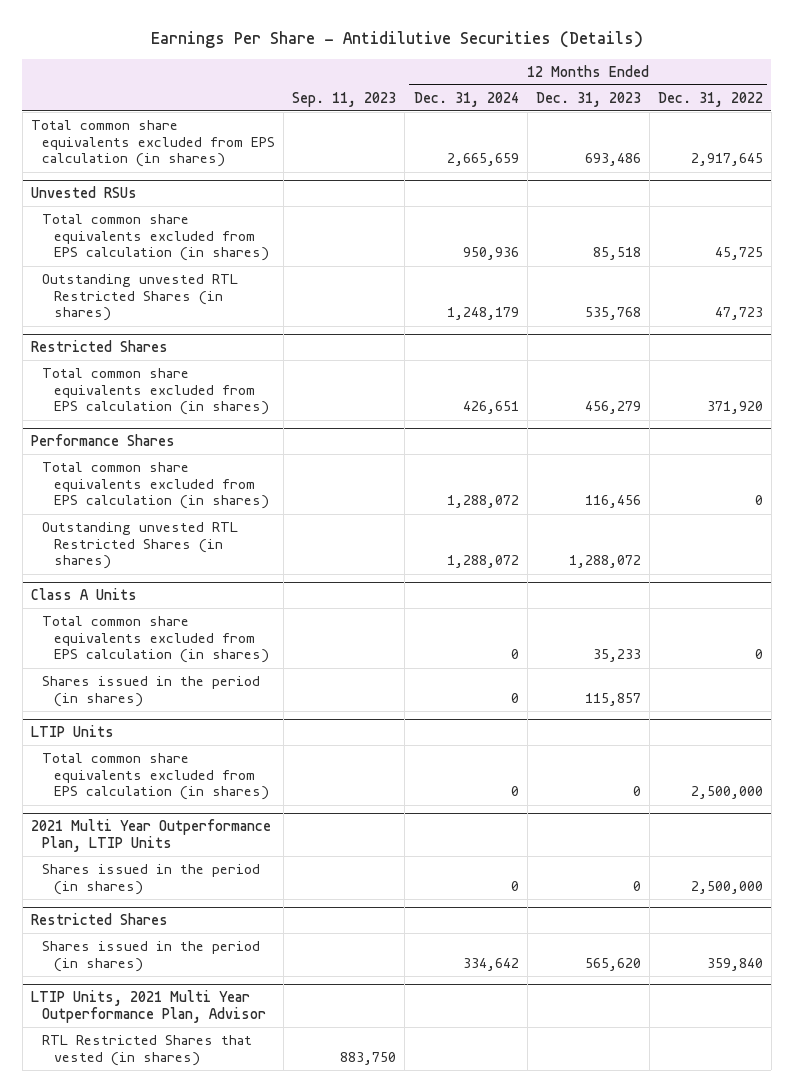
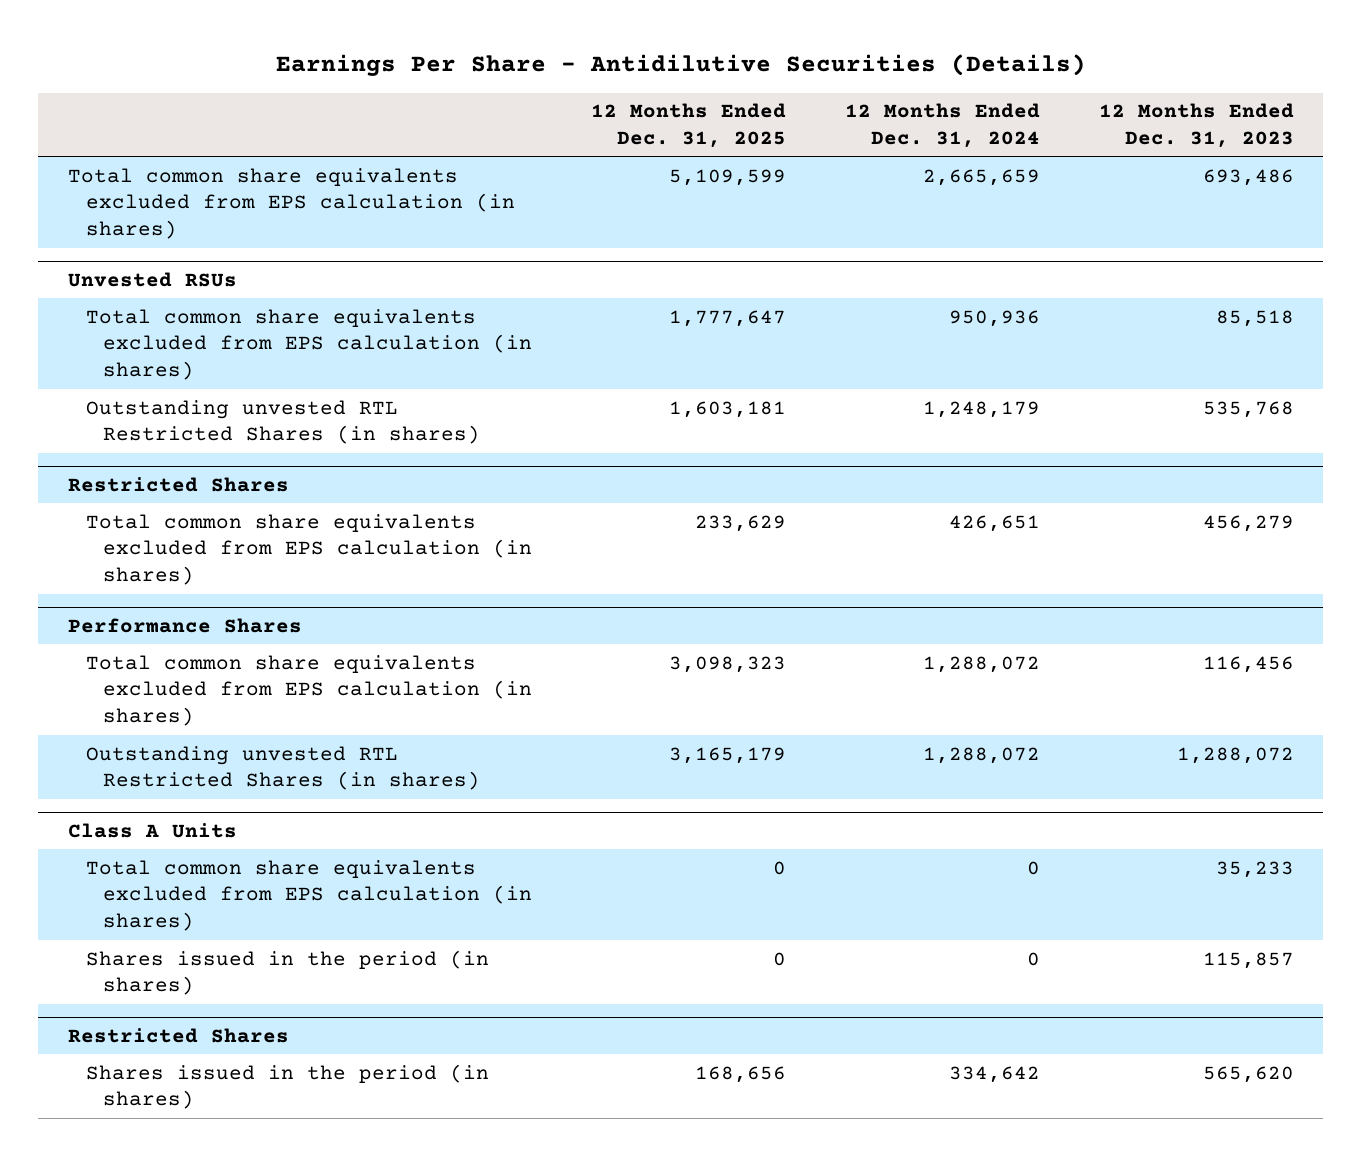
[292,91,397,107] Sep. 11, 2023 -> none
[657,91,763,107] Dec. 31, 2022 -> none
none -> [591,103,787,149] 12 Months Ended Dec. 31, 2025
[30,725,114,738] LTIP Units -> none
[42,752,269,801] Total common share equivalents excluded from EPS calculation (in shares) -> none
[30,819,271,853] 2021 Multi Year Outperformance Plan, LTIP Units -> none
[42,863,261,895] Shares issued in the period (in shares) -> none
[30,990,267,1024] LTIP Units, 2021 Multi Year Outperformance Plan, Advisor -> none
[42,1034,253,1066] RTL Restricted Shares that vested (in shares) -> none

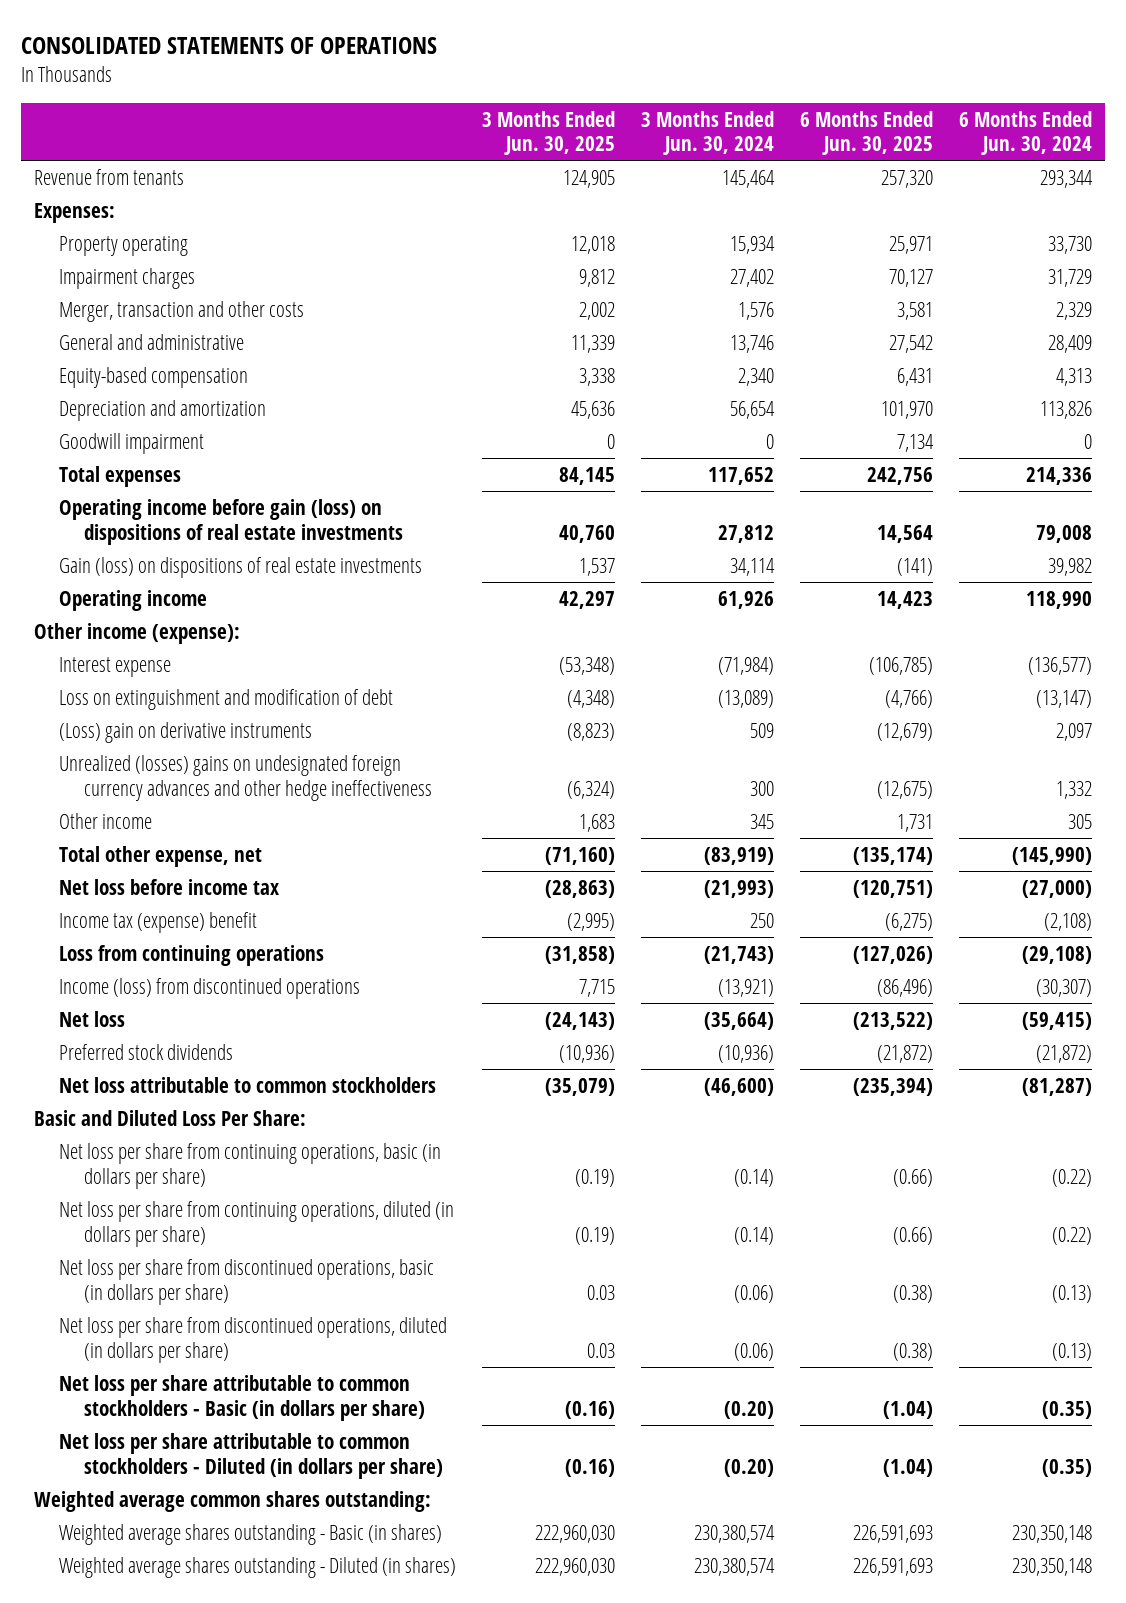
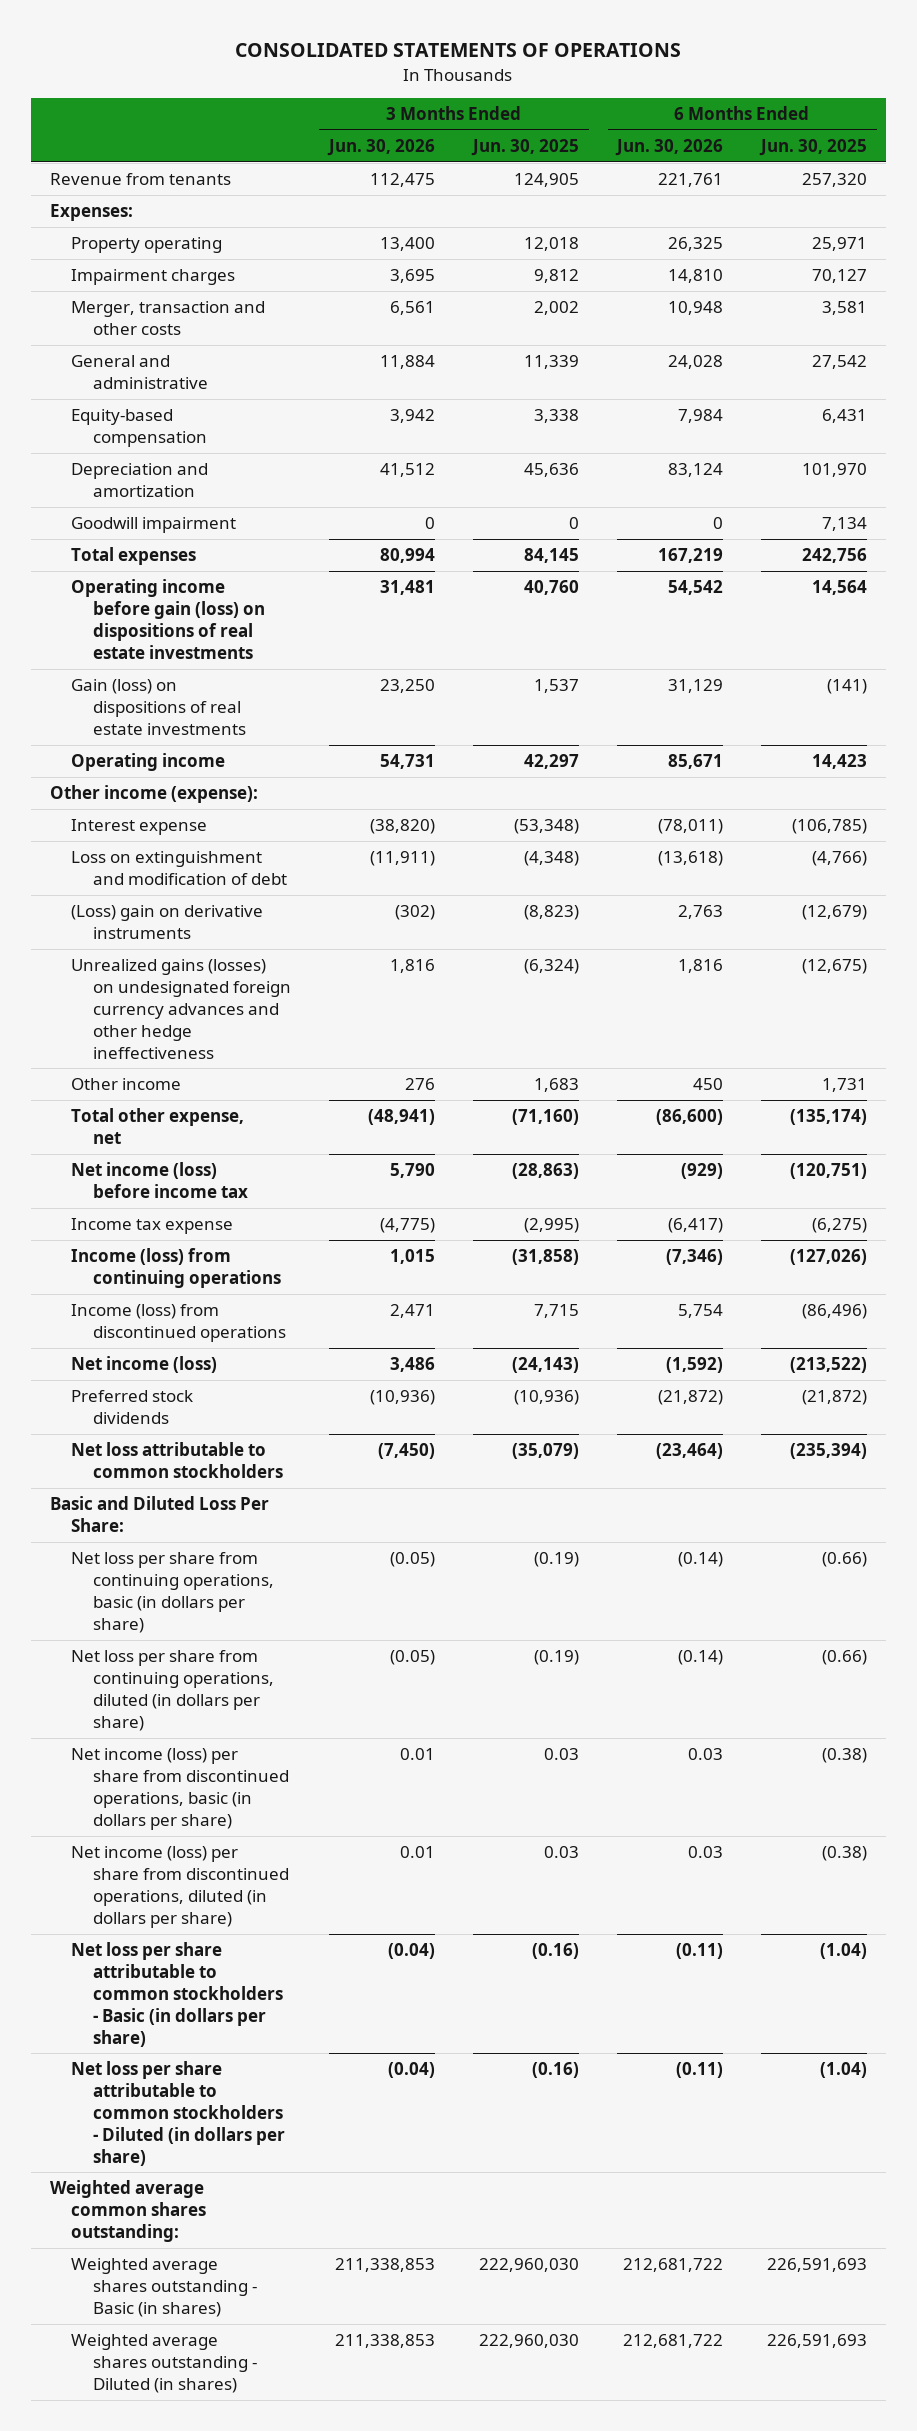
[640,110,774,156] 3 Months Ended Jun. 30, 2024 -> none
[958,110,1092,156] 6 Months Ended Jun. 30, 2024 -> none
none -> [327,138,436,156] Jun. 30, 2026
none -> [615,138,724,156] Jun. 30, 2026
[58,755,432,801] Unrealized (losses) gains on undesignated foreign currency advances and other hedge ineffectiveness -> [71,959,291,1059] Unrealized gains (losses) on undesignated foreign currency advances and other hedge ineffectiveness
[58,879,279,896] Net loss before income tax -> [71,1162,248,1199] Net income (loss) before income tax
[58,912,257,934] Income tax (expense) benefit -> [71,1218,234,1235] Income tax expense
[58,945,324,967] Loss from continuing operations -> [71,1248,281,1289] Income (loss) from continuing operations
[58,1011,125,1028] Net loss -> [71,1356,218,1374] Net income (loss)
[58,1259,434,1305] Net loss per share from discontinued operations, basic (in dollars per share) -> [71,1748,289,1830] Net income (loss) per share from discontinued operations, basic (in dollars per share)
[58,1317,447,1363] Net loss per share from discontinued operations, diluted (in dollars per share) -> [71,1846,289,1928] Net income (loss) per share from discontinued operations, diluted (in dollars per share)

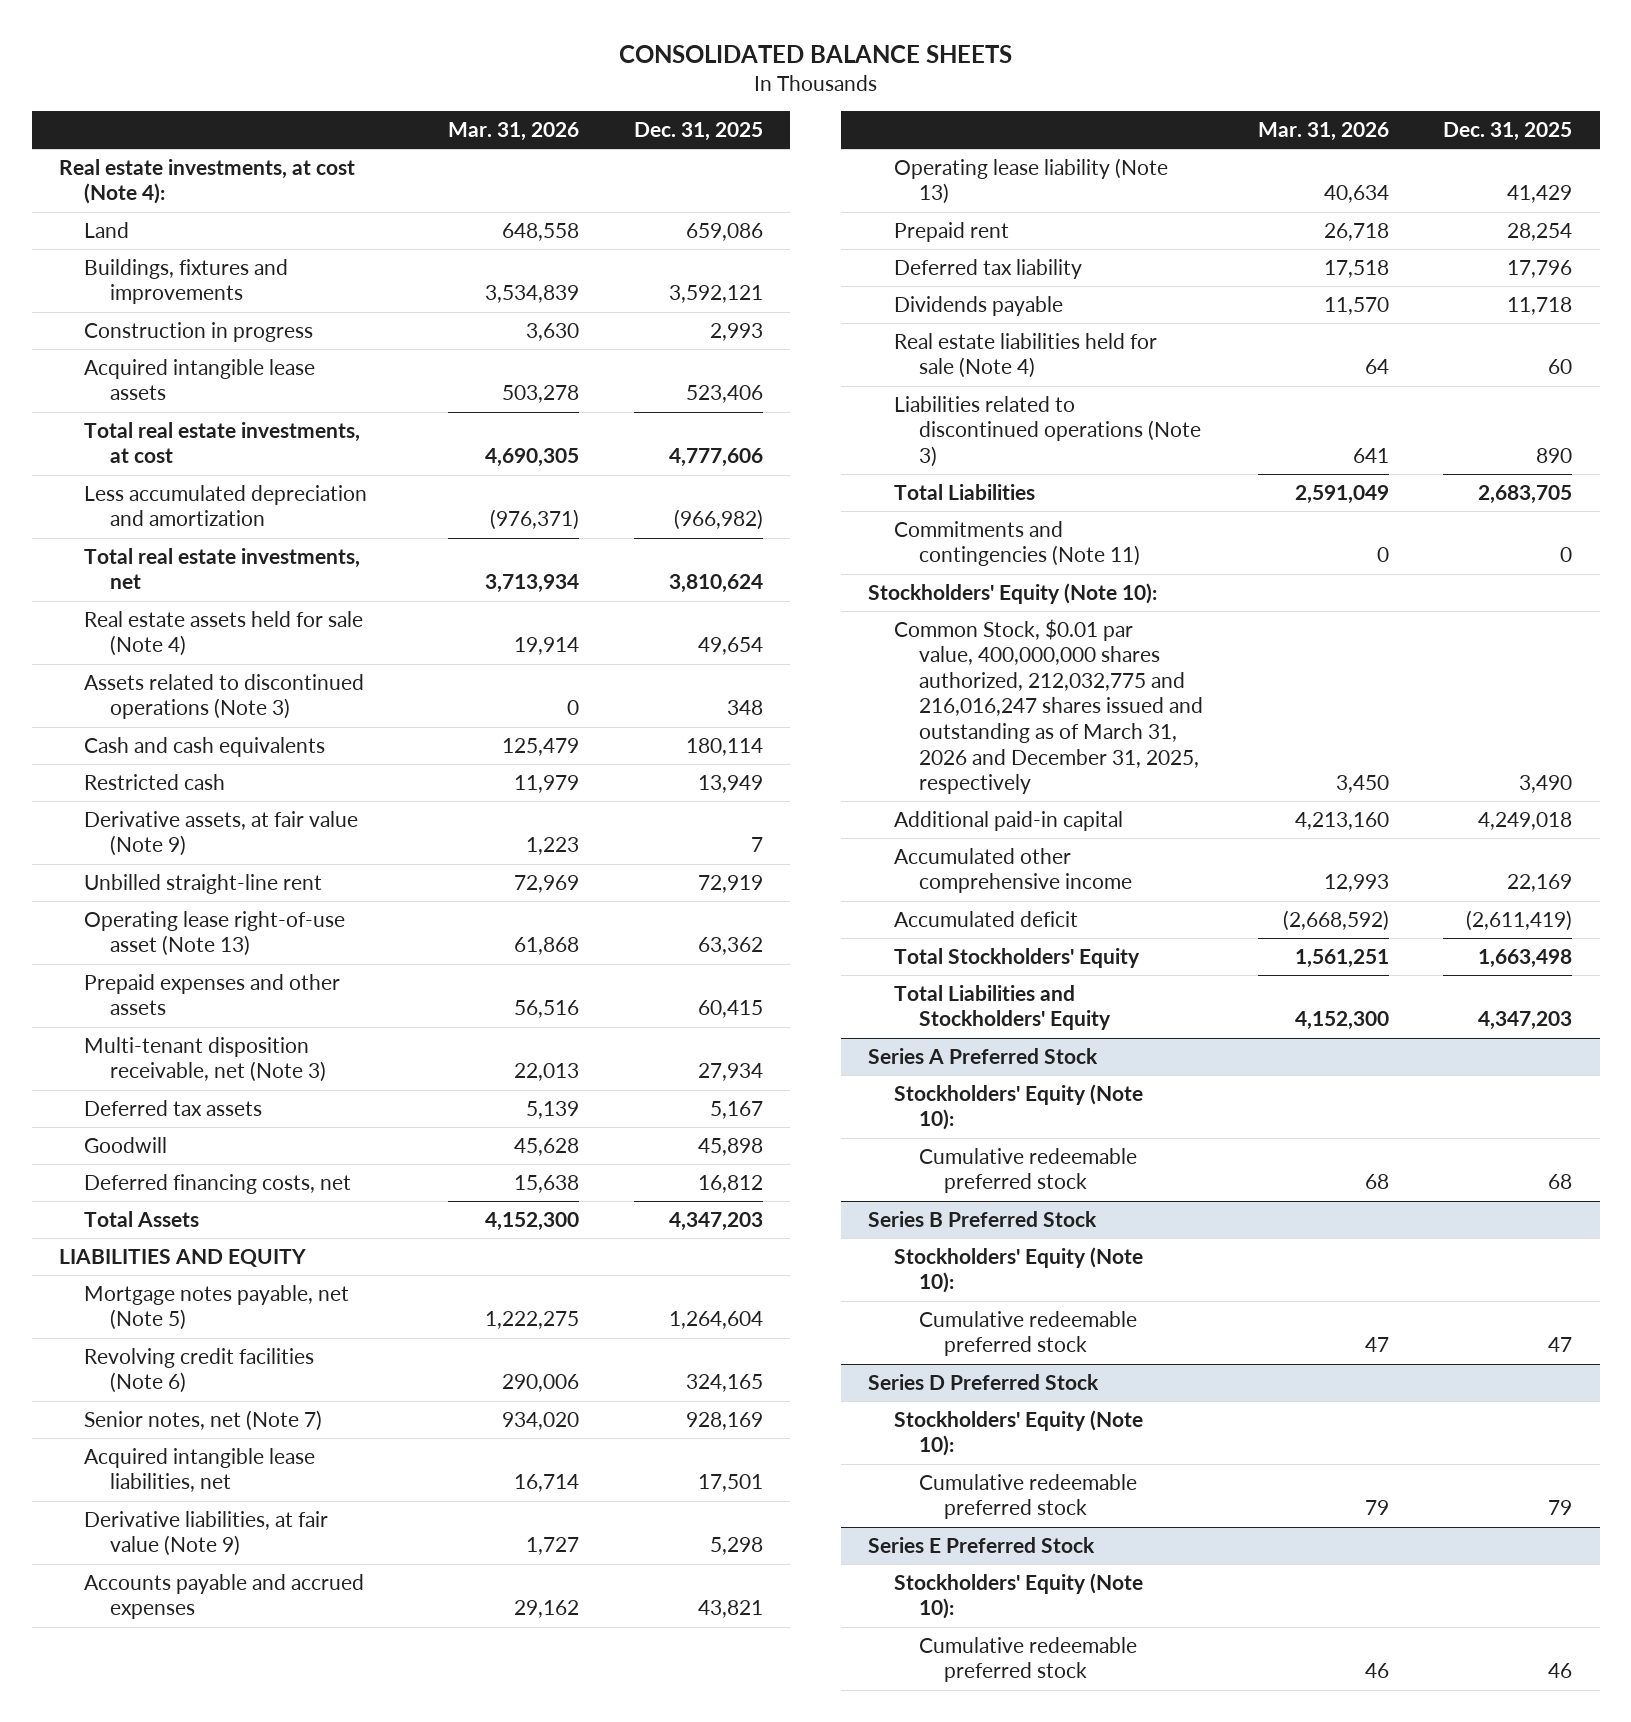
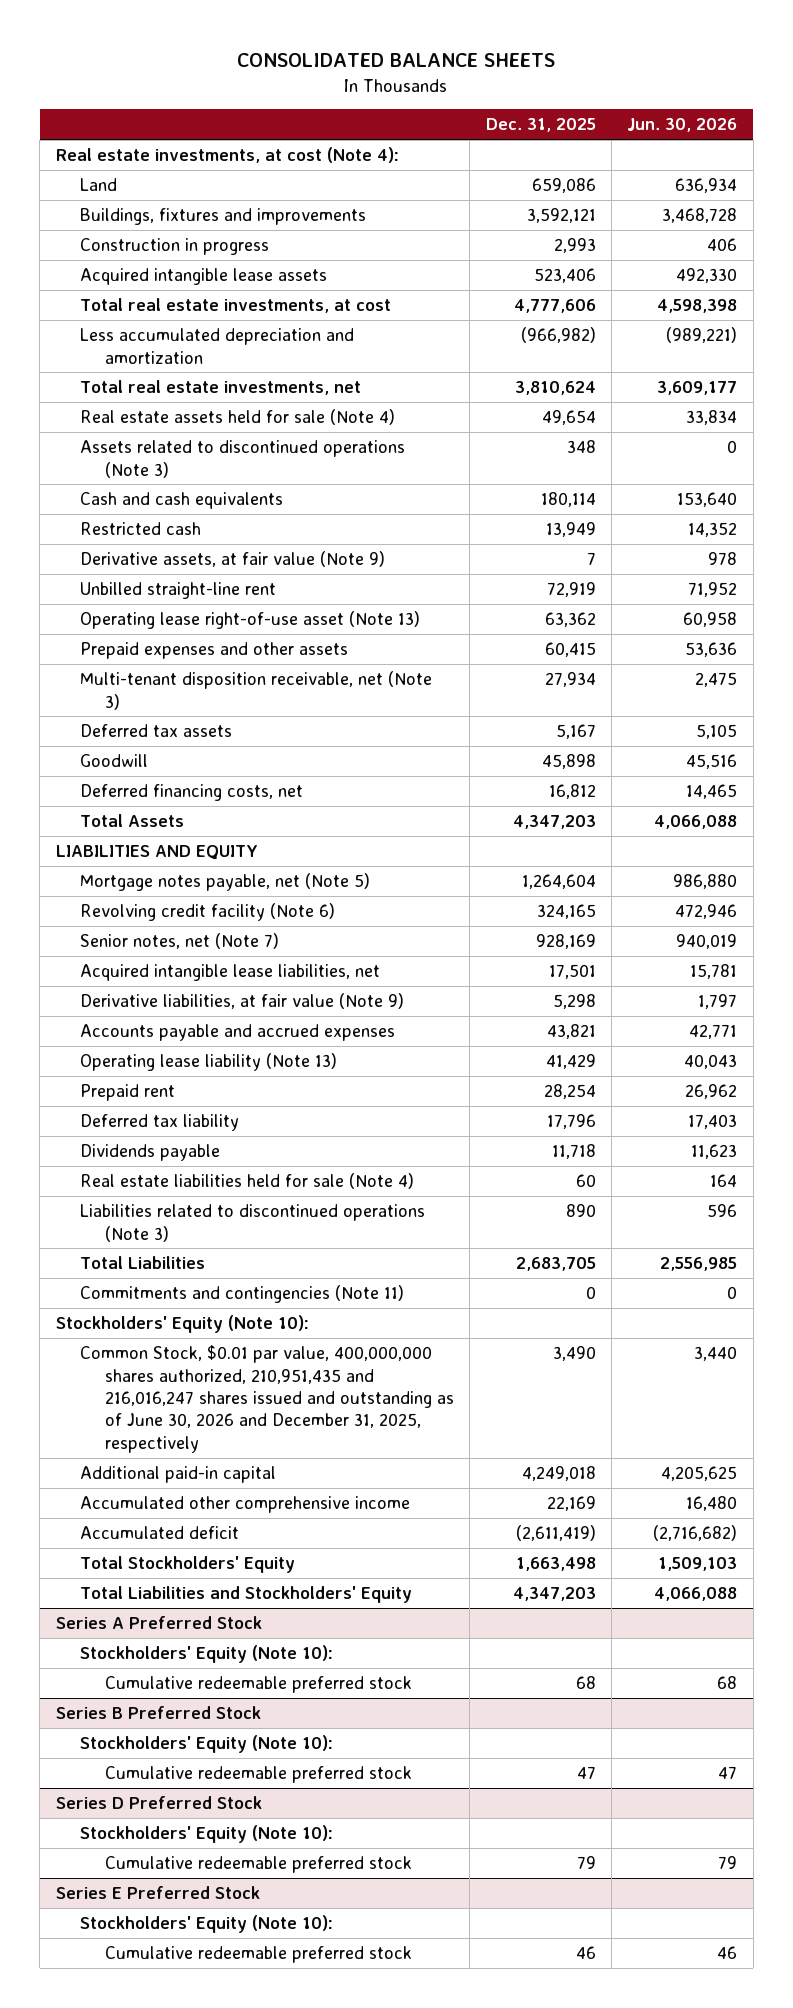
[448,122,580,142] Mar. 31, 2026 -> none
none -> [627,118,738,133] Jun. 30, 2026
[84,1347,315,1394] Revolving credit facilities (Note 6) -> [80,903,336,922] Revolving credit facility (Note 6)
[893,618,1204,795] Common Stock, $0.01 par value, 400,000,000 shares authorized, 212,032,775 and 216,016,247 shares issued and outstanding as of March 31, 2026 and December 31, 2025, respectively -> [80,1345,455,1453] Common Stock, $0.01 par value, 400,000,000 shares authorized, 210,951,435 and 216,016,247 shares issued and outstanding as of June 30, 2026 and December 31, 2025, respectively

